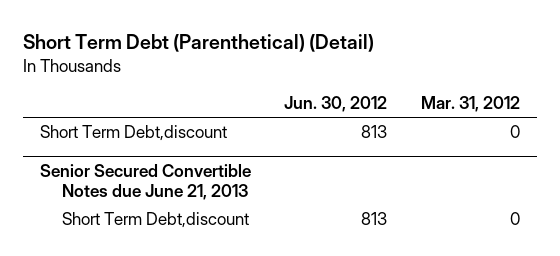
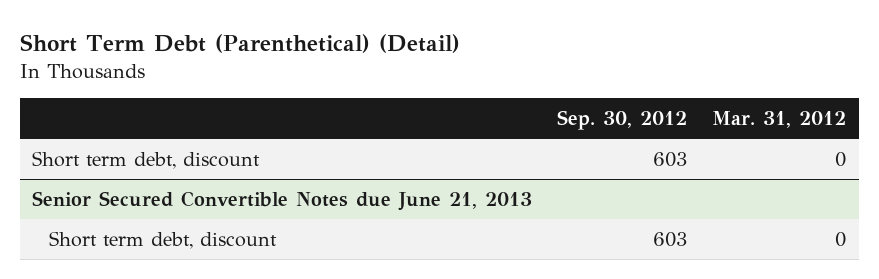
[284,96,388,113] Jun. 30, 2012 -> none
none -> [557,109,688,130] Sep. 30, 2012
[39,125,227,142] Short Term Debt,discount -> [32,151,261,170] Short term debt, discount
[61,212,249,229] Short Term Debt,discount -> [48,231,277,250] Short term debt, discount

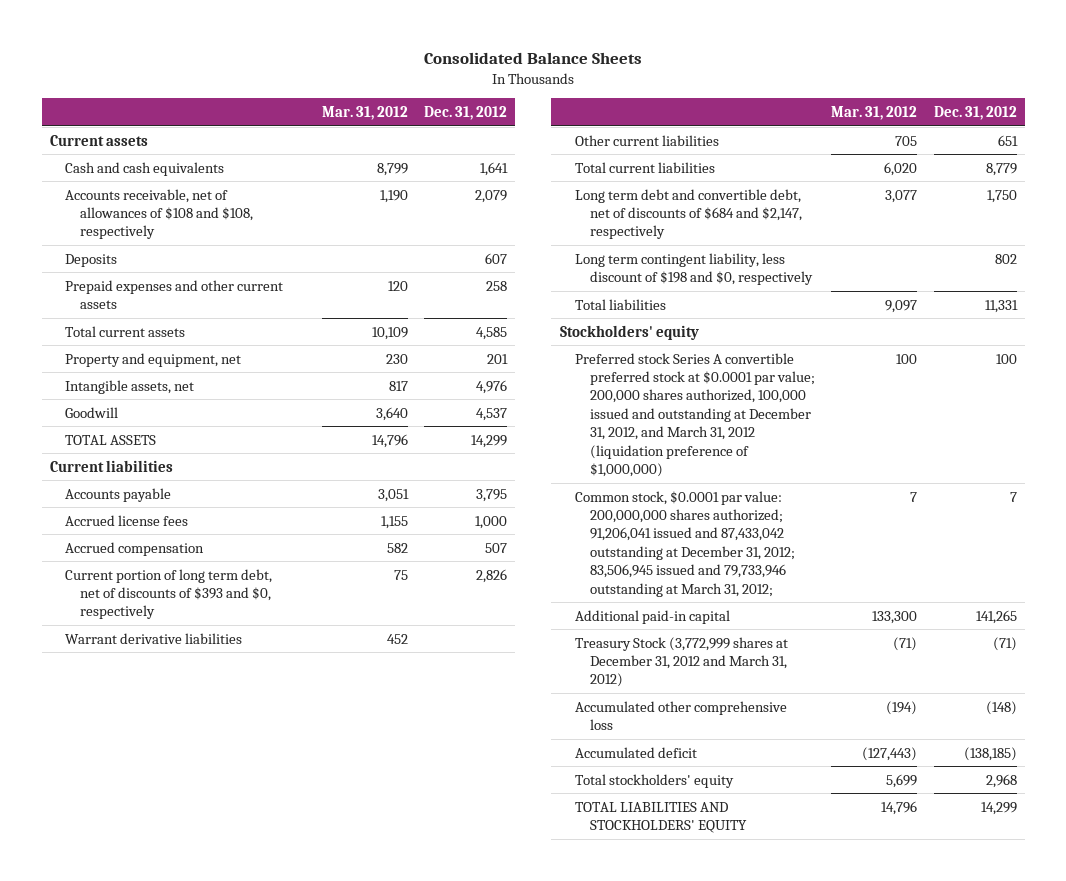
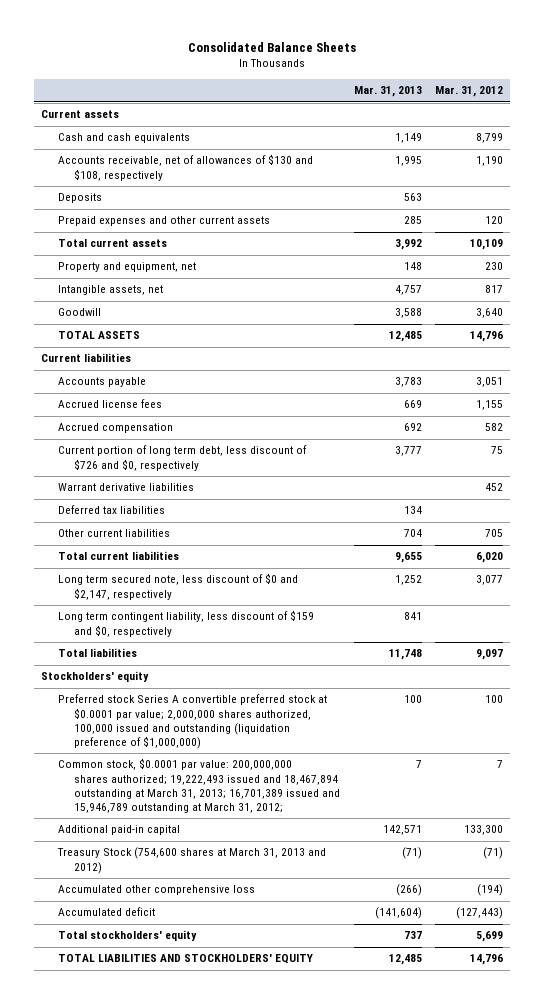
[423,105,507,120] Dec. 31, 2012 -> none
none -> [353,86,422,98] Mar. 31, 2013
[64,188,254,240] Accounts receivable, net of allowances of $108 and $108, respectively -> [57,154,313,181] Accounts receivable, net of allowances of $130 and $108, respectively
[64,568,272,620] Current portion of long term debt, net of discounts of $393 and $0, respectively -> [57,445,307,471] Current portion of long term debt, less discount of $726 and $0, respectively
none -> [57,505,165,515] Deferred tax liabilities
[574,188,803,240] Long term debt and convertible debt, net of discounts of $684 and $2,147, respectively -> [57,573,298,600] Long term secured note, less discount of $0 and $2,147, respectively
[574,252,814,286] Long term contingent liability, less discount of $198 and $0, respectively -> [57,610,314,637] Long term contingent liability, less discount of $159 and $0, respectively
[574,352,816,478] Preferred stock Series A convertible preferred stock at $0.0001 par value; 200,000 shares authorized, 100,000 issued and outstanding at December 31, 2012, and March 31, 2012 (liquidation preference of $1,000,000) -> [57,694,327,749] Preferred stock Series A convertible preferred stock at $0.0001 par value; 2,000,000 shares authorized, 100,000 issued and outstanding (liquidation preference of $1,000,000)
[574,490,796,597] Common stock, $0.0001 par value: 200,000,000 shares authorized; 91,206,041 issued and 87,433,042 outstanding at December 31, 2012; 83,506,945 issued and 79,733,946 outstanding at March 31, 2012; -> [57,758,341,813] Common stock, $0.0001 par value: 200,000,000 shares authorized; 19,222,493 issued and 18,467,894 outstanding at March 31, 2013; 16,701,389 issued and 15,946,789 outstanding at March 31, 2012;
[574,636,788,688] Treasury Stock (3,772,999 shares at December 31, 2012 and March 31, 2012) -> [56,847,326,874] Treasury Stock (754,600 shares at March 31, 2013 and 2012)

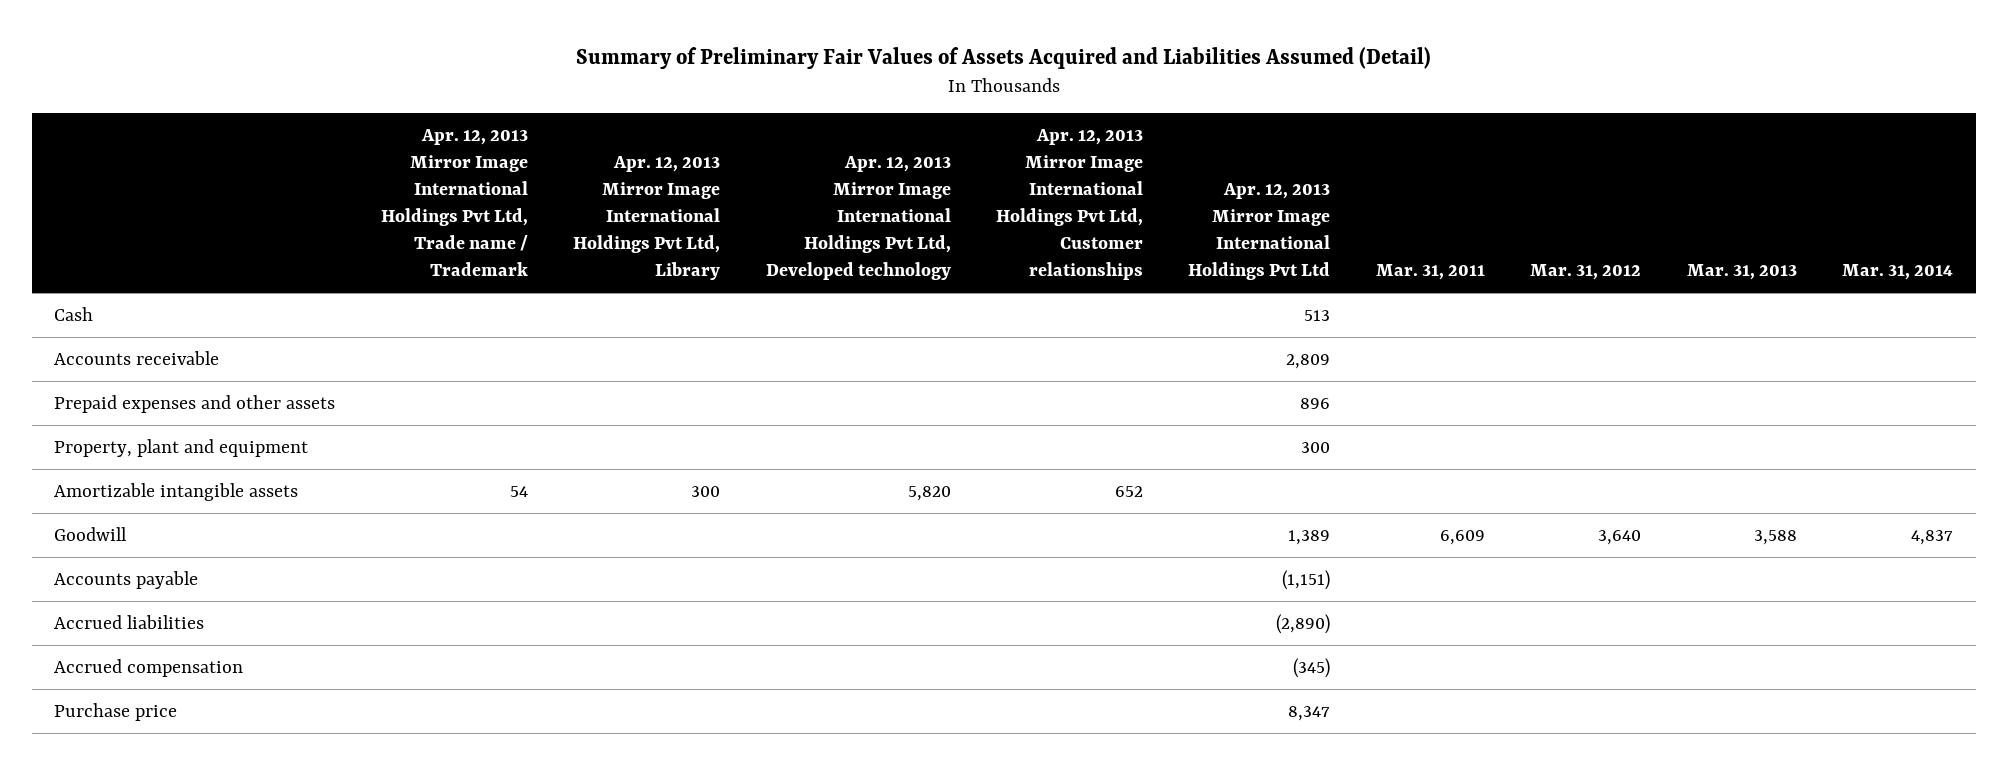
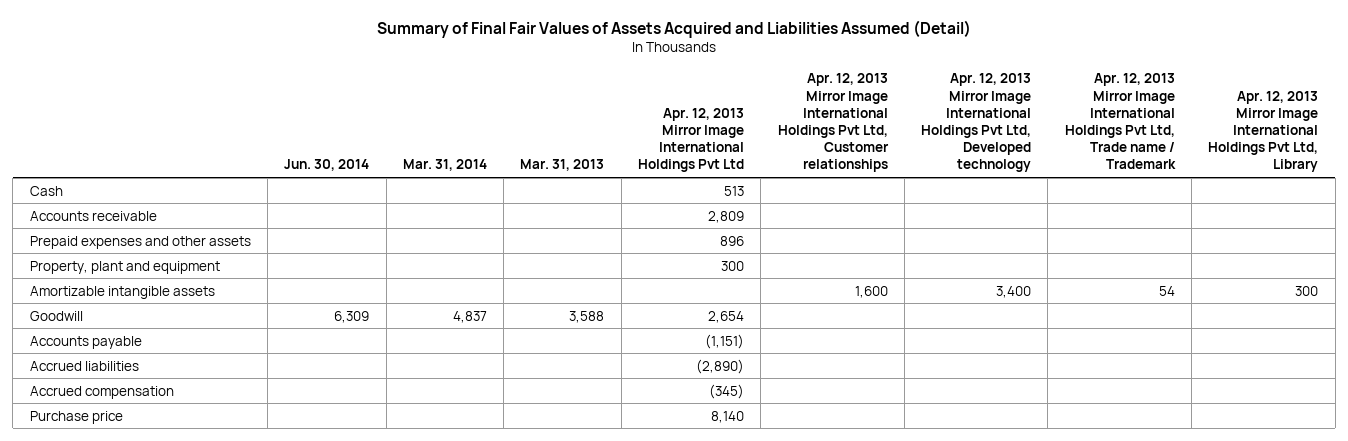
[575,47,1431,70] Summary of Preliminary Fair Values of Assets Acquired and Liabilities Assumed (Detail) -> [376,19,971,38] Summary of Final Fair Values of Assets Acquired and Liabilities Assumed (Detail)
[1375,264,1485,281] Mar. 31, 2011 -> none
[1530,264,1642,281] Mar. 31, 2012 -> none
none -> [284,159,370,172] Jun. 30, 2014
[907,485,951,501] 5,820 -> [996,285,1032,298] 3,400
[1114,485,1143,497] 652 -> [854,285,888,298] 1,600
[1288,529,1331,545] 1,389 -> [707,310,744,323] 2,654
[1288,705,1331,721] 8,347 -> [710,410,744,423] 8,140

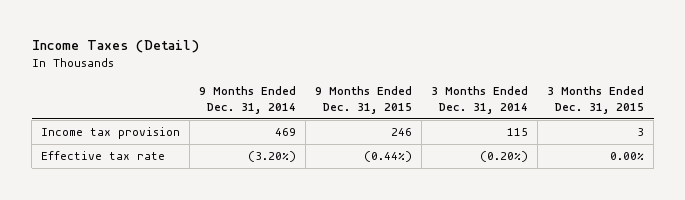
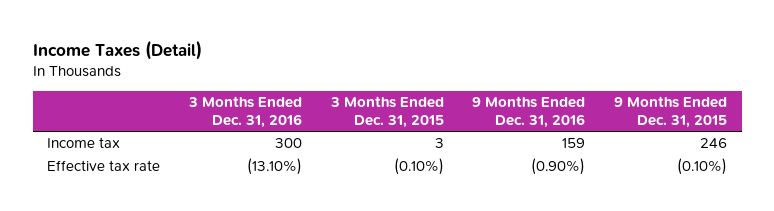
[199,86,297,114] 9 Months Ended Dec. 31, 2014 -> none
[431,86,529,114] 3 Months Ended Dec. 31, 2014 -> none
none -> [187,96,302,128] 3 Months Ended Dec. 31, 2016
none -> [472,96,586,128] 9 Months Ended Dec. 31, 2016
[41,127,181,140] Income tax provision -> [47,137,121,149] Income tax
[364,151,413,163] (0.44%) -> [677,158,728,176] (0.10%)
[610,152,645,161] 0.00% -> [393,158,444,176] (0.10%)

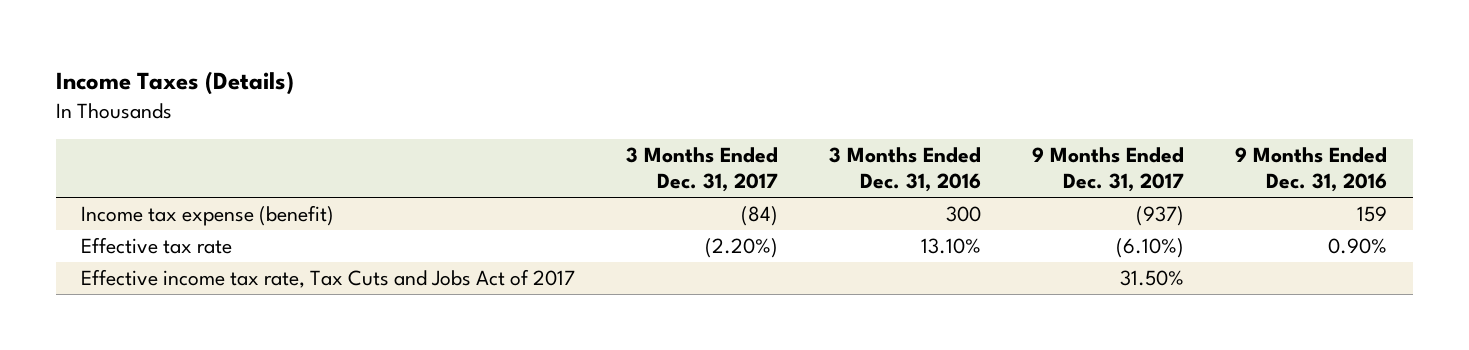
[32,39,202,60] Income Taxes (Detail) -> [55,70,294,95] Income Taxes (Details)
[329,96,444,128] 3 Months Ended Dec. 31, 2015 -> none
[614,96,728,128] 9 Months Ended Dec. 31, 2015 -> none
none -> [626,147,779,193] 3 Months Ended Dec. 31, 2017
none -> [1032,147,1185,193] 9 Months Ended Dec. 31, 2017
[47,137,121,149] Income tax -> [81,205,335,227] Income tax expense (benefit)
[246,158,302,176] (13.10%) -> [921,238,982,255] 13.10%
[531,158,586,176] (0.90%) -> [1328,238,1388,255] 0.90%
none -> [81,269,576,289] Effective income tax rate, Tax Cuts and Jobs Act of 2017

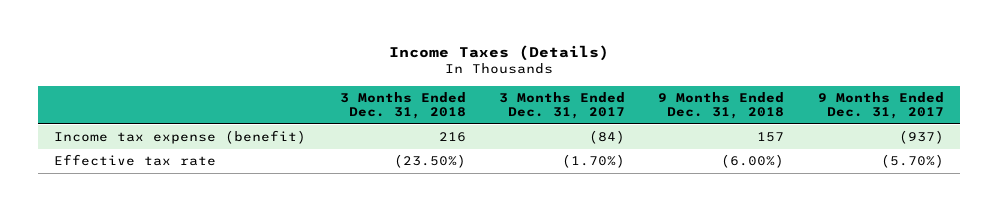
[829,147,982,193] 3 Months Ended Dec. 31, 2016 -> none
[1235,147,1388,193] 9 Months Ended Dec. 31, 2016 -> none
none -> [339,91,466,120] 3 Months Ended Dec. 31, 2018
none -> [658,91,785,120] 9 Months Ended Dec. 31, 2018
[81,269,576,289] Effective income tax rate, Tax Cuts and Jobs Act of 2017 -> none
[705,238,779,259] (2.20%) -> [562,154,626,169] (1.70%)
[1116,238,1185,259] (6.10%) -> [880,154,944,169] (5.70%)

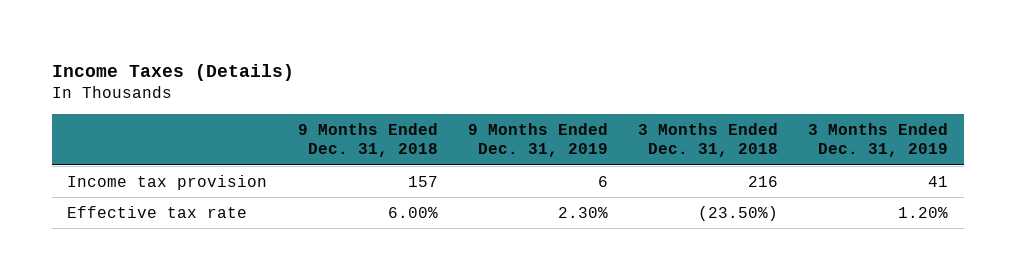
[499,91,626,120] 3 Months Ended Dec. 31, 2017 -> none
[817,91,944,120] 9 Months Ended Dec. 31, 2017 -> none
none -> [467,122,608,158] 9 Months Ended Dec. 31, 2019
none -> [808,122,949,158] 3 Months Ended Dec. 31, 2019
[54,130,307,145] Income tax expense (benefit) -> [67,174,268,190] Income tax provision
[721,154,785,169] (6.00%) -> [387,206,438,218] 6.00%

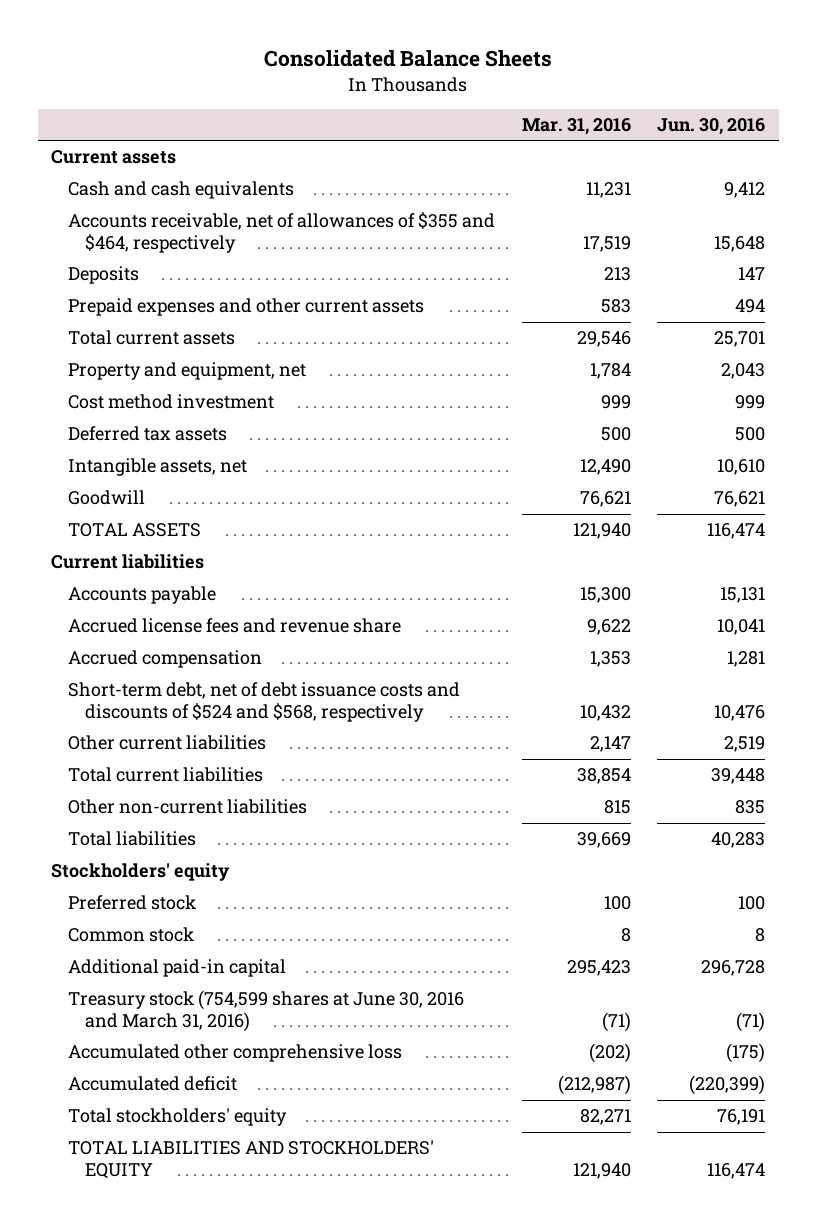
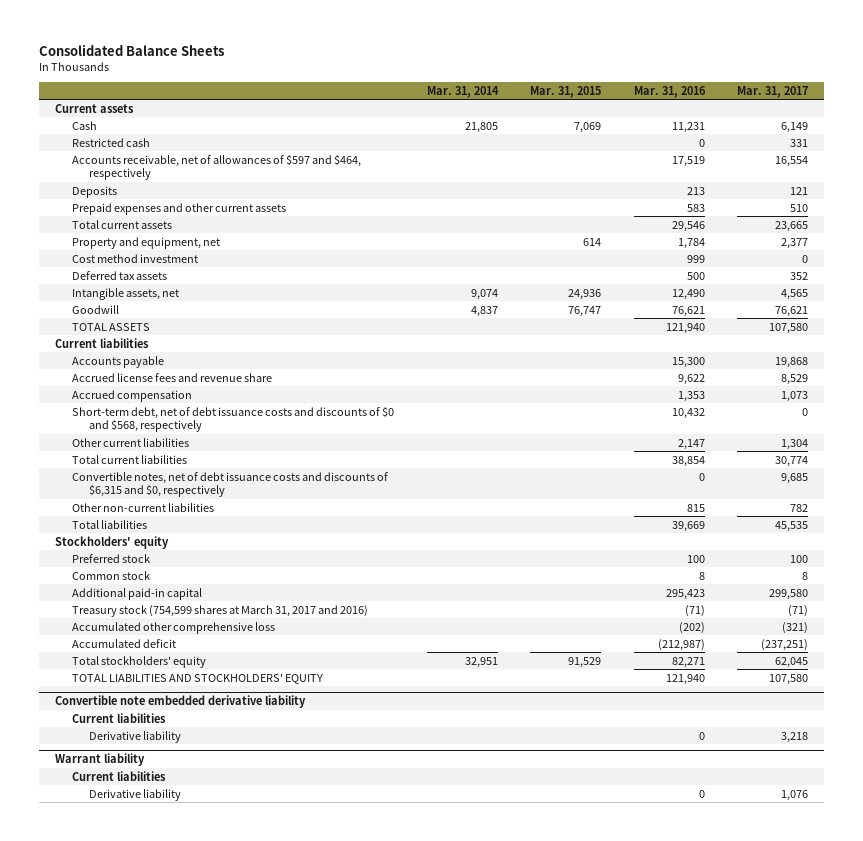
[657,118,766,136] Jun. 30, 2016 -> none
none -> [426,86,499,99] Mar. 31, 2014
none -> [530,86,602,99] Mar. 31, 2015
none -> [737,86,809,99] Mar. 31, 2017
[68,181,295,200] Cash and cash equivalents -> [72,120,98,130] Cash
none -> [72,137,151,147] Restricted cash
[68,212,496,253] Accounts receivable, net of allowances of $355 and $464, respectively -> [72,153,362,181] Accounts receivable, net of allowances of $597 and $464, respectively
[68,682,461,722] Short-term debt, net of debt issuance costs and discounts of $524 and $568, respectively -> [72,405,395,433] Short-term debt, net of debt issuance costs and discounts of $0 and $568, respectively
none -> [72,471,389,498] Convertible notes, net of debt issuance costs and discounts of $6,315 and $0, respectively
[68,990,465,1032] Treasury stock (754,599 shares at June 30, 2016 and March 31, 2016) -> [72,604,369,617] Treasury stock (754,599 shares at March 31, 2017 and 2016)
none -> [54,695,306,709] Convertible note embedded derivative liability
none -> [72,712,167,723] Current liabilities
none -> [89,730,182,743] Derivative liability
none -> [54,753,145,767] Warrant liability
none -> [72,770,167,781] Current liabilities
none -> [89,788,182,801] Derivative liability

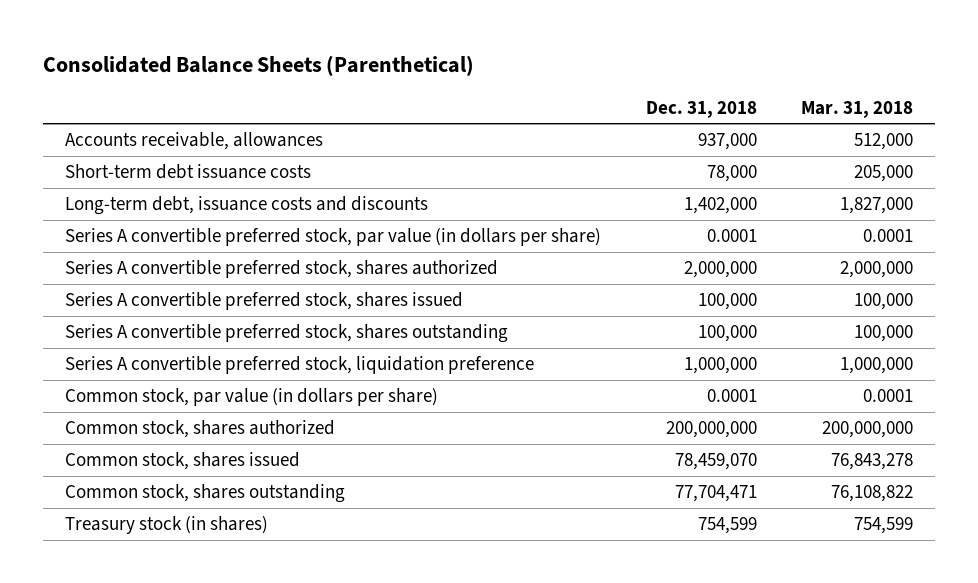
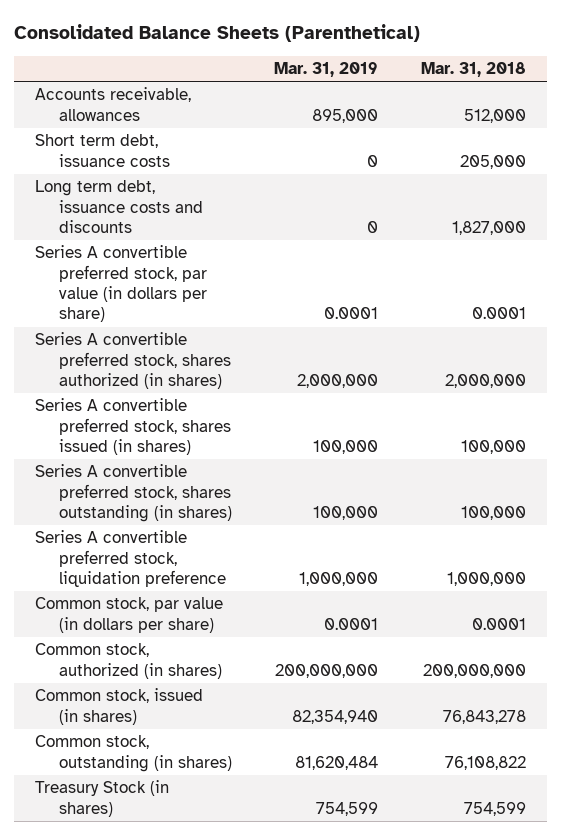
[645,100,757,118] Dec. 31, 2018 -> none
none -> [274,62,379,78] Mar. 31, 2019
[65,164,312,180] Short-term debt issuance costs -> [35,134,171,167] Short term debt, issuance costs
[65,196,429,216] Long-term debt, issuance costs and discounts -> [35,180,204,234] Long term debt, issuance costs and discounts
[65,260,499,279] Series A convertible preferred stock, shares authorized -> [35,332,232,390] Series A convertible preferred stock, shares authorized (in shares)
[65,292,464,311] Series A convertible preferred stock, shares issued -> [35,398,232,456] Series A convertible preferred stock, shares issued (in shares)
[65,324,509,344] Series A convertible preferred stock, shares outstanding -> [35,464,233,523] Series A convertible preferred stock, shares outstanding (in shares)
[65,420,336,439] Common stock, shares authorized -> [35,643,223,679] Common stock, authorized (in shares)
[65,452,301,471] Common stock, shares issued -> [35,688,204,725] Common stock, issued (in shares)
[65,484,346,504] Common stock, shares outstanding -> [35,735,233,772] Common stock, outstanding (in shares)
[65,516,269,535] Treasury stock (in shares) -> [35,780,170,817] Treasury Stock (in shares)

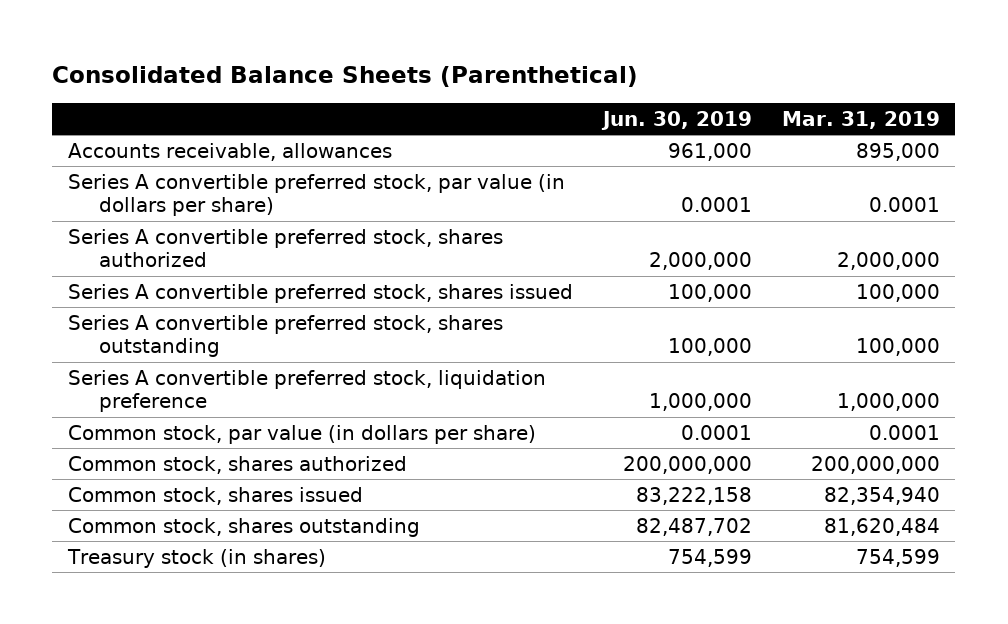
[420,62,526,78] Mar. 31, 2018 -> none
none -> [600,111,752,131] Jun. 30, 2019
[35,134,171,167] Short term debt, issuance costs -> none
[35,180,204,234] Long term debt, issuance costs and discounts -> none
[35,332,232,390] Series A convertible preferred stock, shares authorized (in shares) -> [67,228,503,268] Series A convertible preferred stock, shares authorized
[35,398,232,456] Series A convertible preferred stock, shares issued (in shares) -> [67,283,573,303] Series A convertible preferred stock, shares issued
[35,464,233,523] Series A convertible preferred stock, shares outstanding (in shares) -> [67,314,503,358] Series A convertible preferred stock, shares outstanding
[35,643,223,679] Common stock, authorized (in shares) -> [67,455,407,474] Common stock, shares authorized
[35,688,204,725] Common stock, issued (in shares) -> [67,486,363,505] Common stock, shares issued
[35,735,233,772] Common stock, outstanding (in shares) -> [67,517,420,537] Common stock, shares outstanding
[35,780,170,817] Treasury Stock (in shares) -> [66,548,326,568] Treasury stock (in shares)

